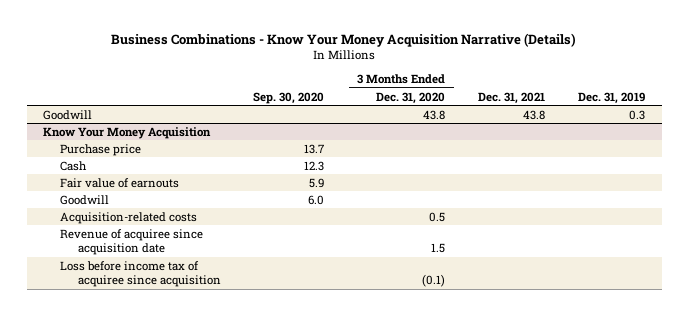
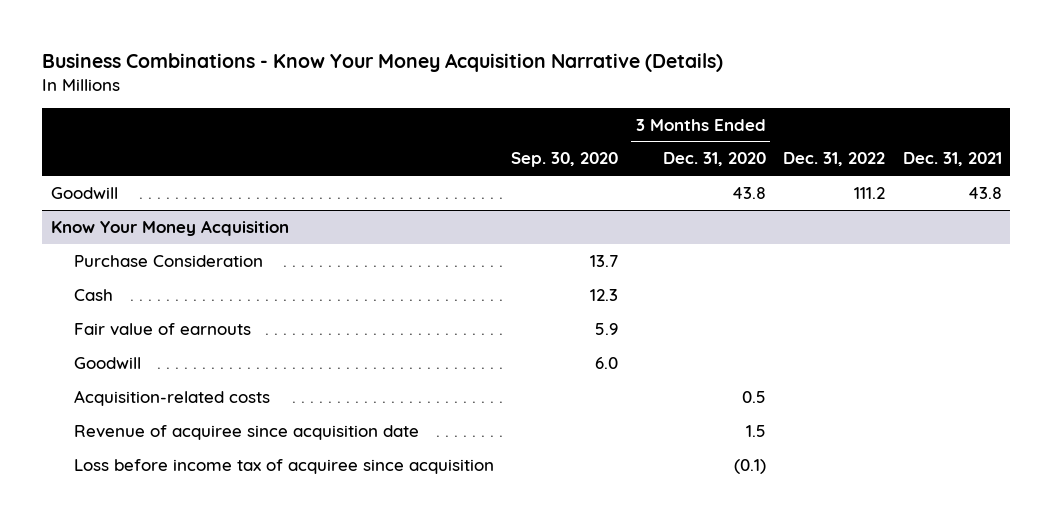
[578,91,646,104] Dec. 31, 2019 -> none
none -> [783,152,886,167] Dec. 31, 2022
[60,143,142,156] Purchase price -> [73,254,263,267] Purchase Consideration

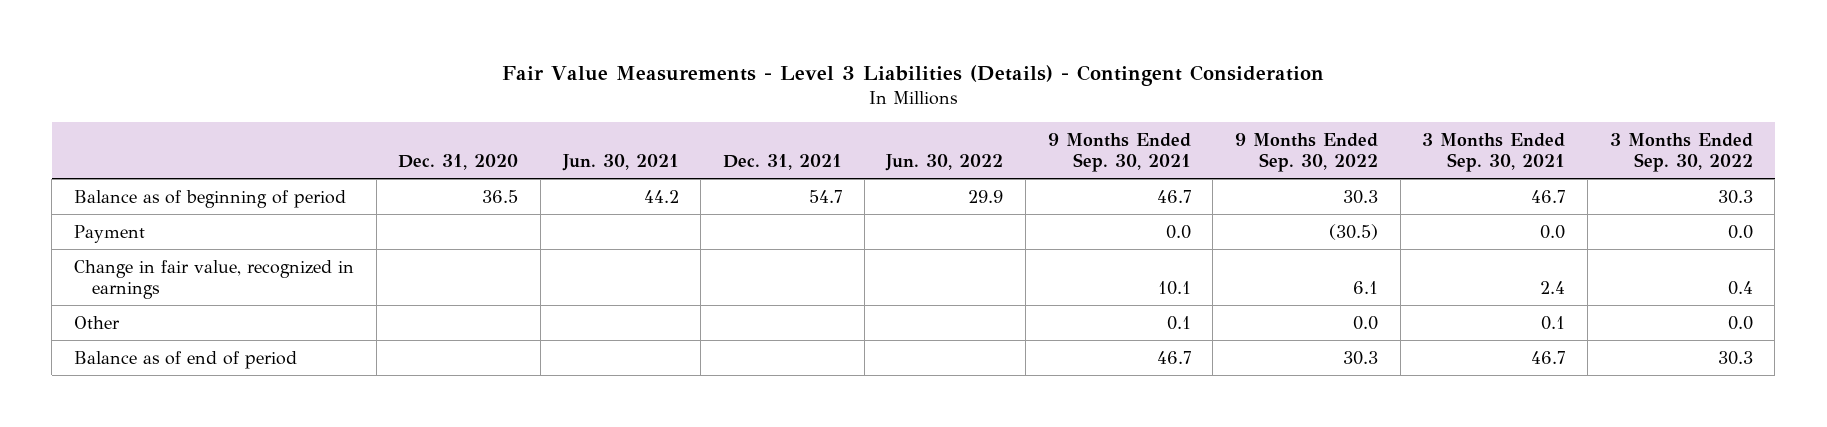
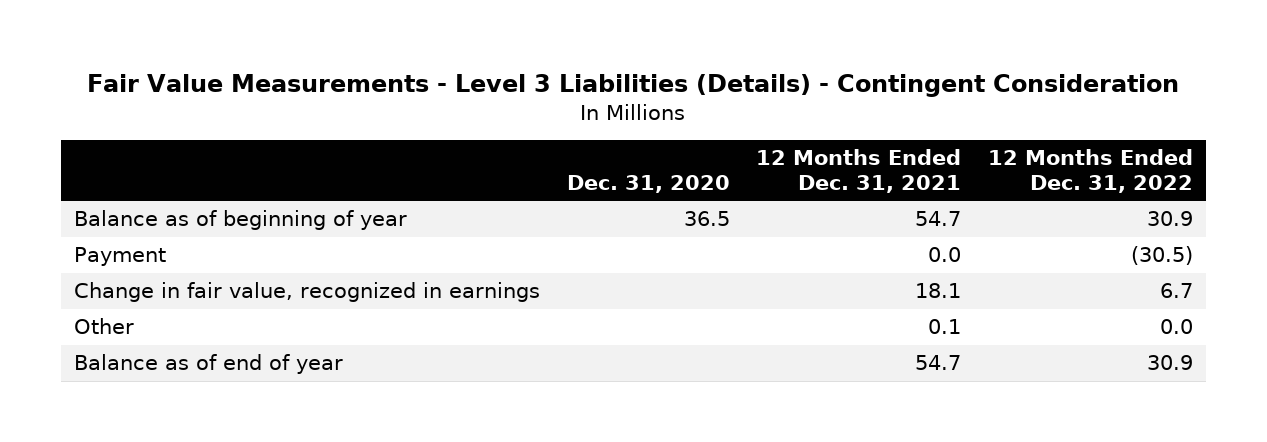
[561,153,679,171] Jun. 30, 2021 -> none
[723,153,843,170] Dec. 31, 2021 -> none
[885,153,1004,171] Jun. 30, 2022 -> none
[1047,132,1191,172] 9 Months Ended Sep. 30, 2021 -> none
[1235,132,1379,172] 9 Months Ended Sep. 30, 2022 -> none
[1422,132,1566,172] 3 Months Ended Sep. 30, 2021 -> none
[1609,132,1753,172] 3 Months Ended Sep. 30, 2022 -> none
none -> [756,149,962,193] 12 Months Ended Dec. 31, 2021
none -> [987,149,1193,193] 12 Months Ended Dec. 31, 2022
[74,189,347,208] Balance as of beginning of period -> [74,210,408,231] Balance as of beginning of year
[74,350,298,369] Balance as of end of period -> [74,354,344,375] Balance as of end of year

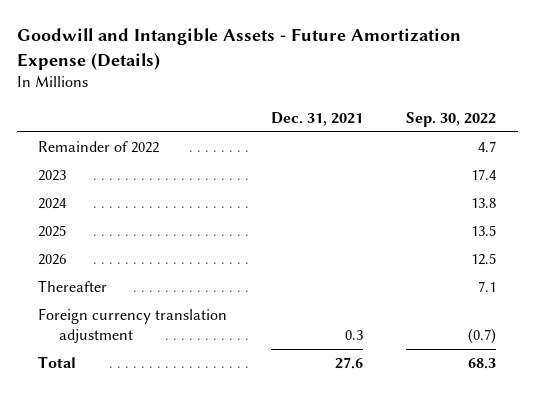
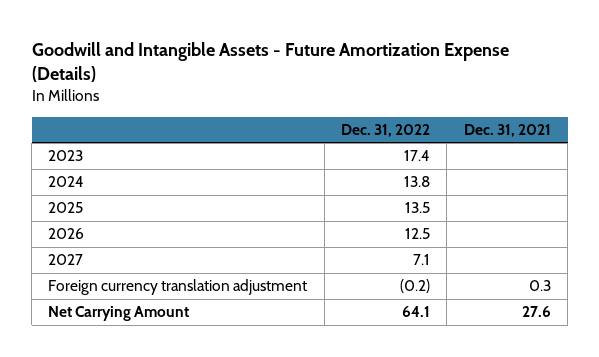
[406,111,497,127] Sep. 30, 2022 -> none
none -> [341,124,431,138] Dec. 31, 2022
[38,141,160,154] Remainder of 2022 -> none
[38,280,108,293] Thereafter -> none
none -> [48,254,84,266] 2027
[38,356,77,369] Total -> [48,306,190,322] Net Carrying Amount

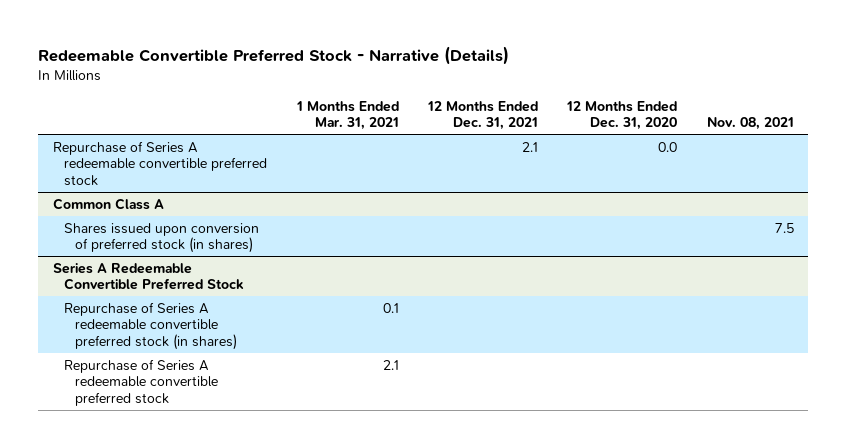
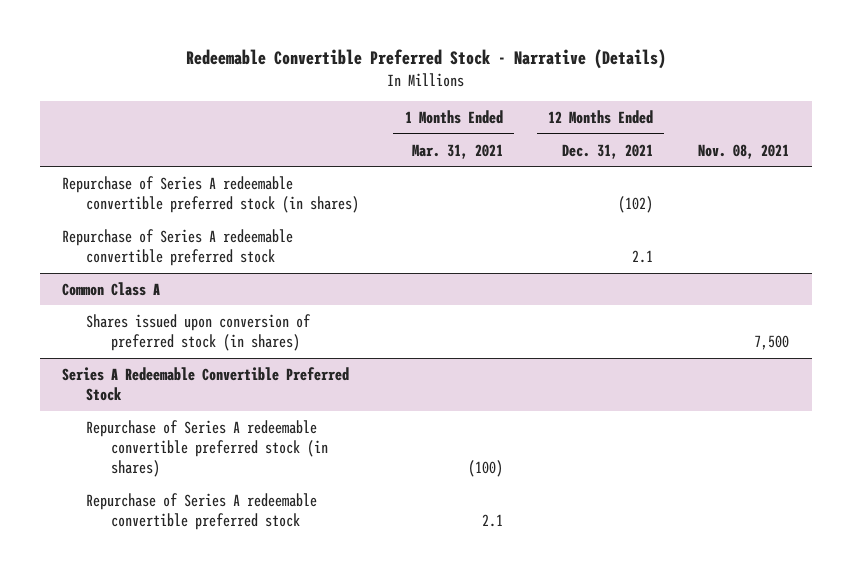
[566,100,678,131] 12 Months Ended Dec. 31, 2020 -> none
none -> [62,175,360,214] Repurchase of Series A redeemable convertible preferred stock (in shares)
[774,222,794,233] 7.5 -> [754,335,790,351] 7,500
[382,302,399,313] 0.1 -> [467,460,503,478] (100)

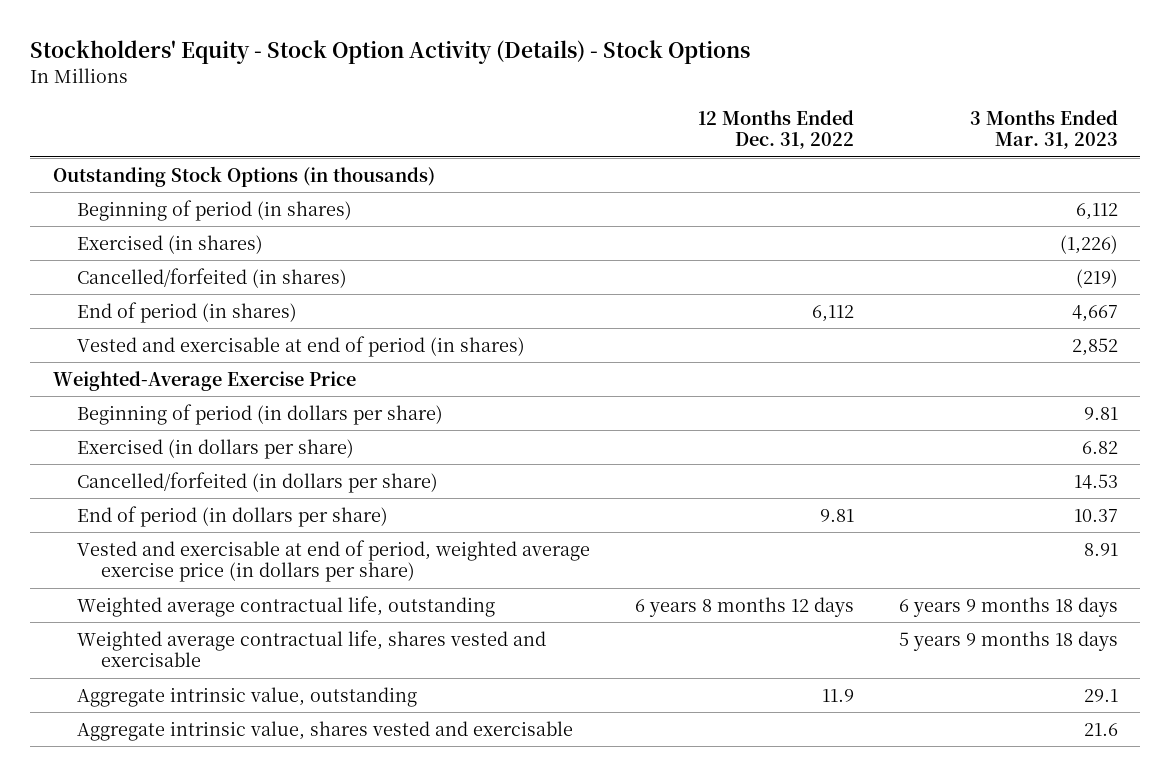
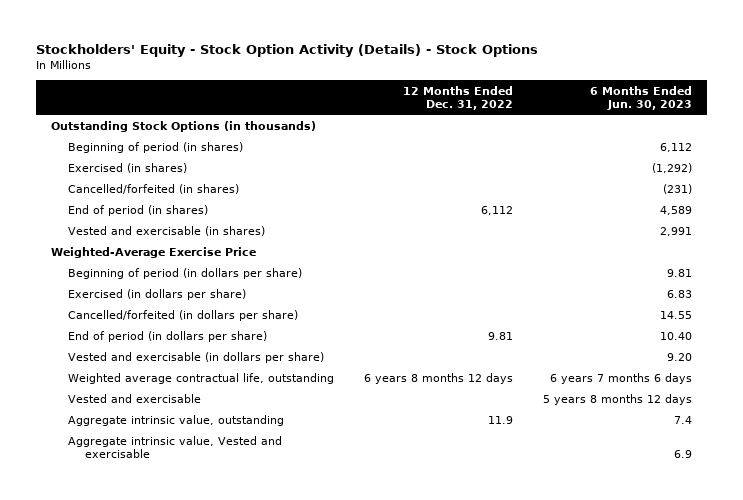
[969,109,1118,150] 3 Months Ended Mar. 31, 2023 -> none
none -> [589,85,692,110] 6 Months Ended Jun. 30, 2023
[76,335,525,357] Vested and exercisable at end of period (in shares) -> [68,225,266,236] Vested and exercisable (in shares)
[76,539,590,583] Vested and exercisable at end of period, weighted average exercise price (in dollars per share) -> [68,351,325,363] Vested and exercisable (in dollars per share)
[76,629,546,668] Weighted average contractual life, shares vested and exercisable -> [68,393,202,403] Vested and exercisable
[76,720,573,741] Aggregate intrinsic value, shares vested and exercisable -> [68,435,283,458] Aggregate intrinsic value, Vested and exercisable

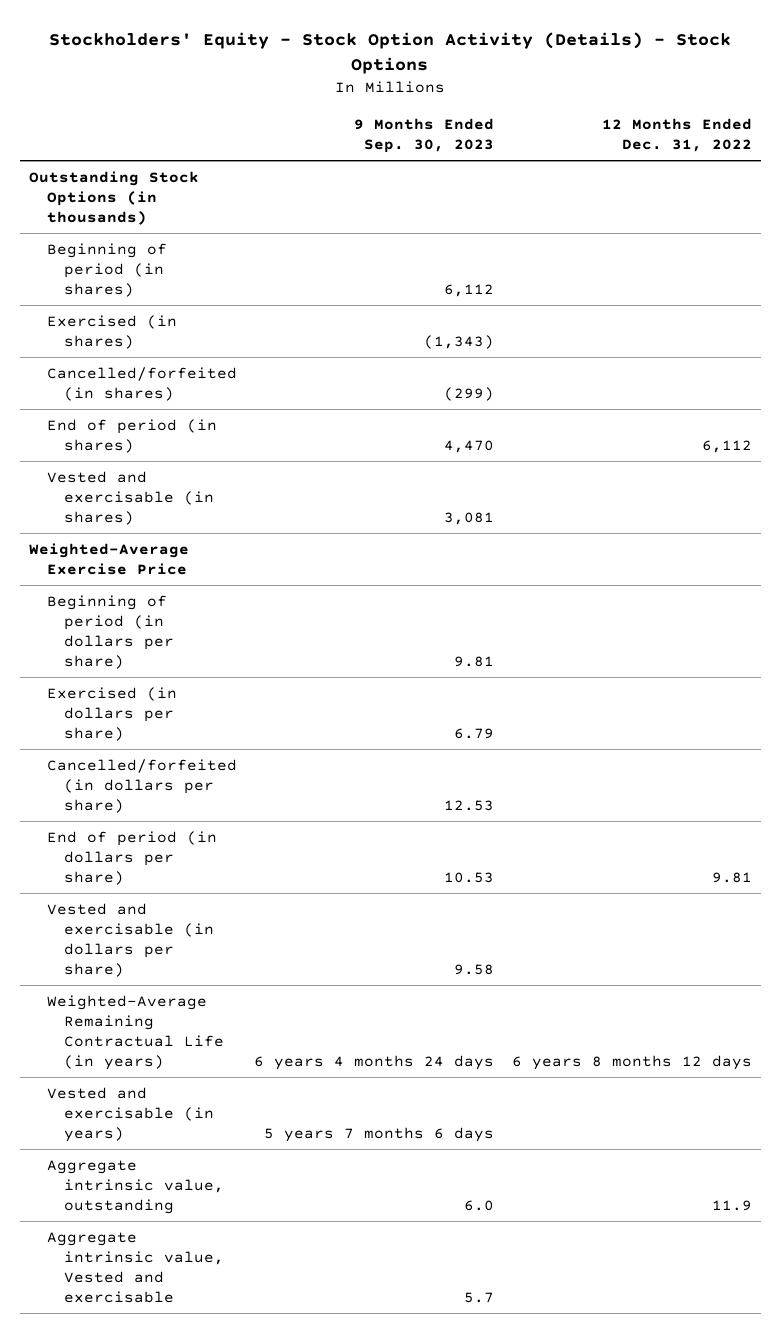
[589,85,692,110] 6 Months Ended Jun. 30, 2023 -> none
none -> [354,117,495,153] 9 Months Ended Sep. 30, 2023
[68,372,335,384] Weighted average contractual life, outstanding -> [46,994,225,1070] Weighted-Average Remaining Contractual Life (in years)
[68,393,202,403] Vested and exercisable -> [46,1086,215,1142] Vested and exercisable (in years)

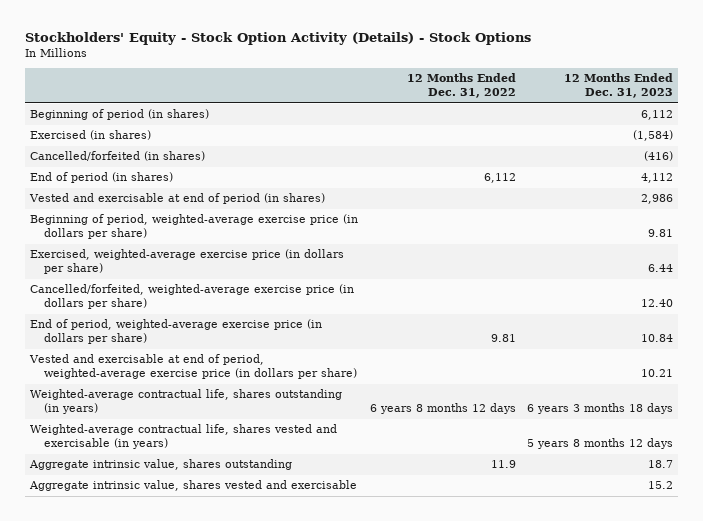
[354,117,495,153] 9 Months Ended Sep. 30, 2023 -> none
none -> [563,73,673,99] 12 Months Ended Dec. 31, 2023
[29,170,200,225] Outstanding Stock Options (in thousands) -> none
[29,542,190,575] Weighted-Average Exercise Price -> none
[46,470,215,525] Vested and exercisable (in shares) -> [29,193,326,205] Vested and exercisable at end of period (in shares)
[46,594,175,669] Beginning of period (in dollars per share) -> [30,214,359,240] Beginning of period, weighted-average exercise price (in dollars per share)
[46,686,177,741] Exercised (in dollars per share) -> [30,249,345,275] Exercised, weighted-average exercise price (in dollars per share)
[46,758,237,813] Cancelled/forfeited (in dollars per share) -> [30,284,355,310] Cancelled/forfeited, weighted-average exercise price (in dollars per share)
[46,830,217,885] End of period (in dollars per share) -> [30,319,323,345] End of period, weighted-average exercise price (in dollars per share)
[46,902,215,977] Vested and exercisable (in dollars per share) -> [29,354,358,380] Vested and exercisable at end of period, weighted-average exercise price (in dollars per share)
[46,994,225,1070] Weighted-Average Remaining Contractual Life (in years) -> [30,389,343,415] Weighted-average contractual life, shares outstanding (in years)
[46,1086,215,1142] Vested and exercisable (in years) -> [30,424,338,450] Weighted-average contractual life, shares vested and exercisable (in years)
[46,1159,225,1214] Aggregate intrinsic value, outstanding -> [29,459,293,471] Aggregate intrinsic value, shares outstanding
[46,1231,225,1303] Aggregate intrinsic value, Vested and exercisable -> [29,480,358,492] Aggregate intrinsic value, shares vested and exercisable

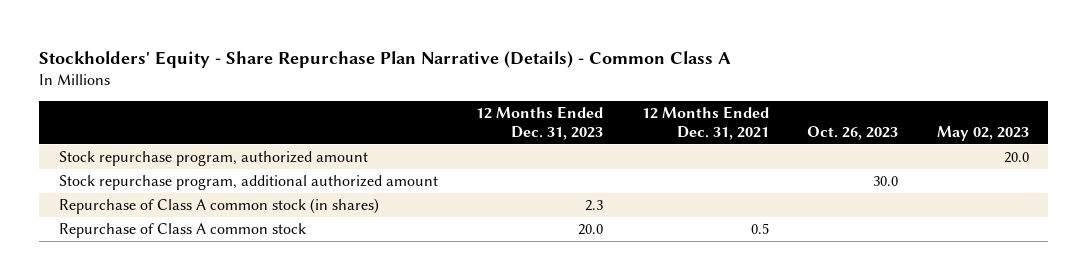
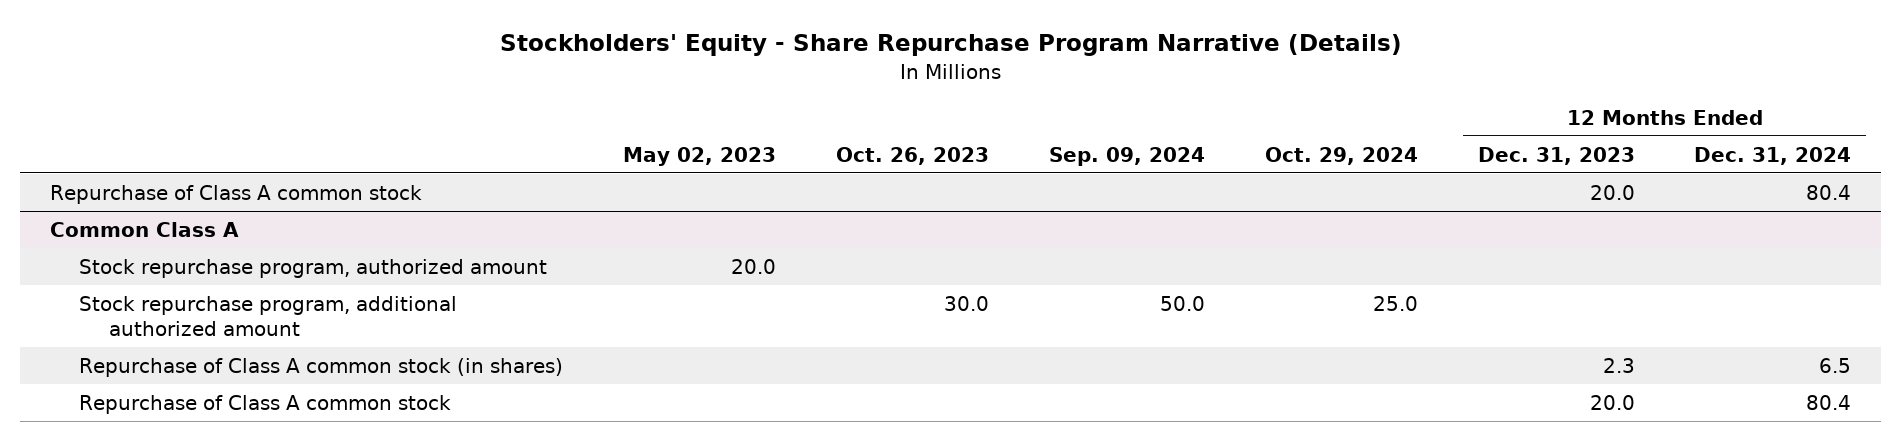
[39,50,732,68] Stockholders' Equity - Share Repurchase Plan Narrative (Details) - Common Class A -> [499,34,1402,57] Stockholders' Equity - Share Repurchase Program Narrative (Details)
[641,106,769,140] 12 Months Ended Dec. 31, 2021 -> none
none -> [1048,146,1205,166] Sep. 09, 2024
none -> [1264,146,1418,165] Oct. 29, 2024
none -> [1694,146,1852,165] Dec. 31, 2024
[58,151,368,167] Stock repurchase program, authorized amount -> none
[58,175,438,191] Stock repurchase program, additional authorized amount -> none
[58,198,379,215] Repurchase of Class A common stock (in shares) -> none
none -> [50,221,240,237] Common Class A
none -> [79,258,548,278] Stock repurchase program, authorized amount
none -> [79,295,458,337] Stock repurchase program, additional authorized amount
none -> [79,357,564,377] Repurchase of Class A common stock (in shares)
none -> [79,394,452,414] Repurchase of Class A common stock

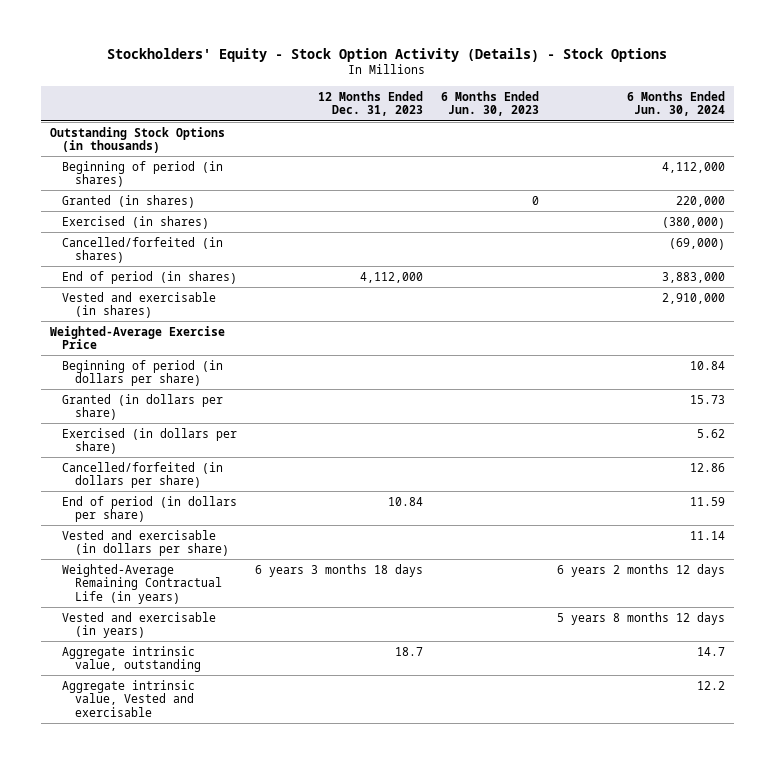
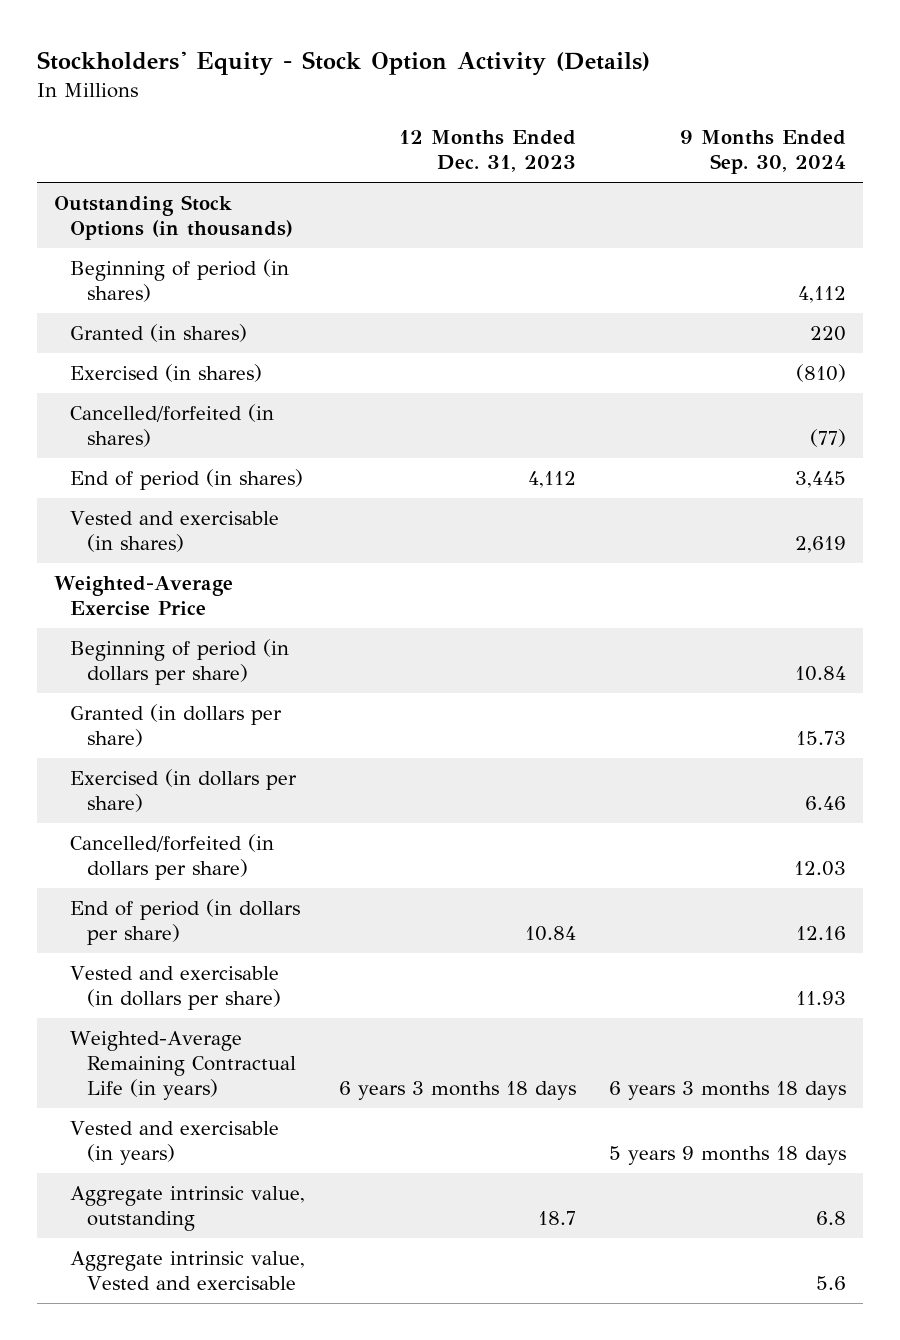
[107,47,668,62] Stockholders' Equity - Stock Option Activity (Details) - Stock Options -> [36,50,650,76] Stockholders' Equity - Stock Option Activity (Details)
[441,90,540,117] 6 Months Ended Jun. 30, 2023 -> none
[627,90,726,117] 6 Months Ended Jun. 30, 2024 -> none
none -> [680,130,847,175] 9 Months Ended Sep. 30, 2024
[360,271,424,283] 4,112,000 -> [527,470,576,488] 4,112

